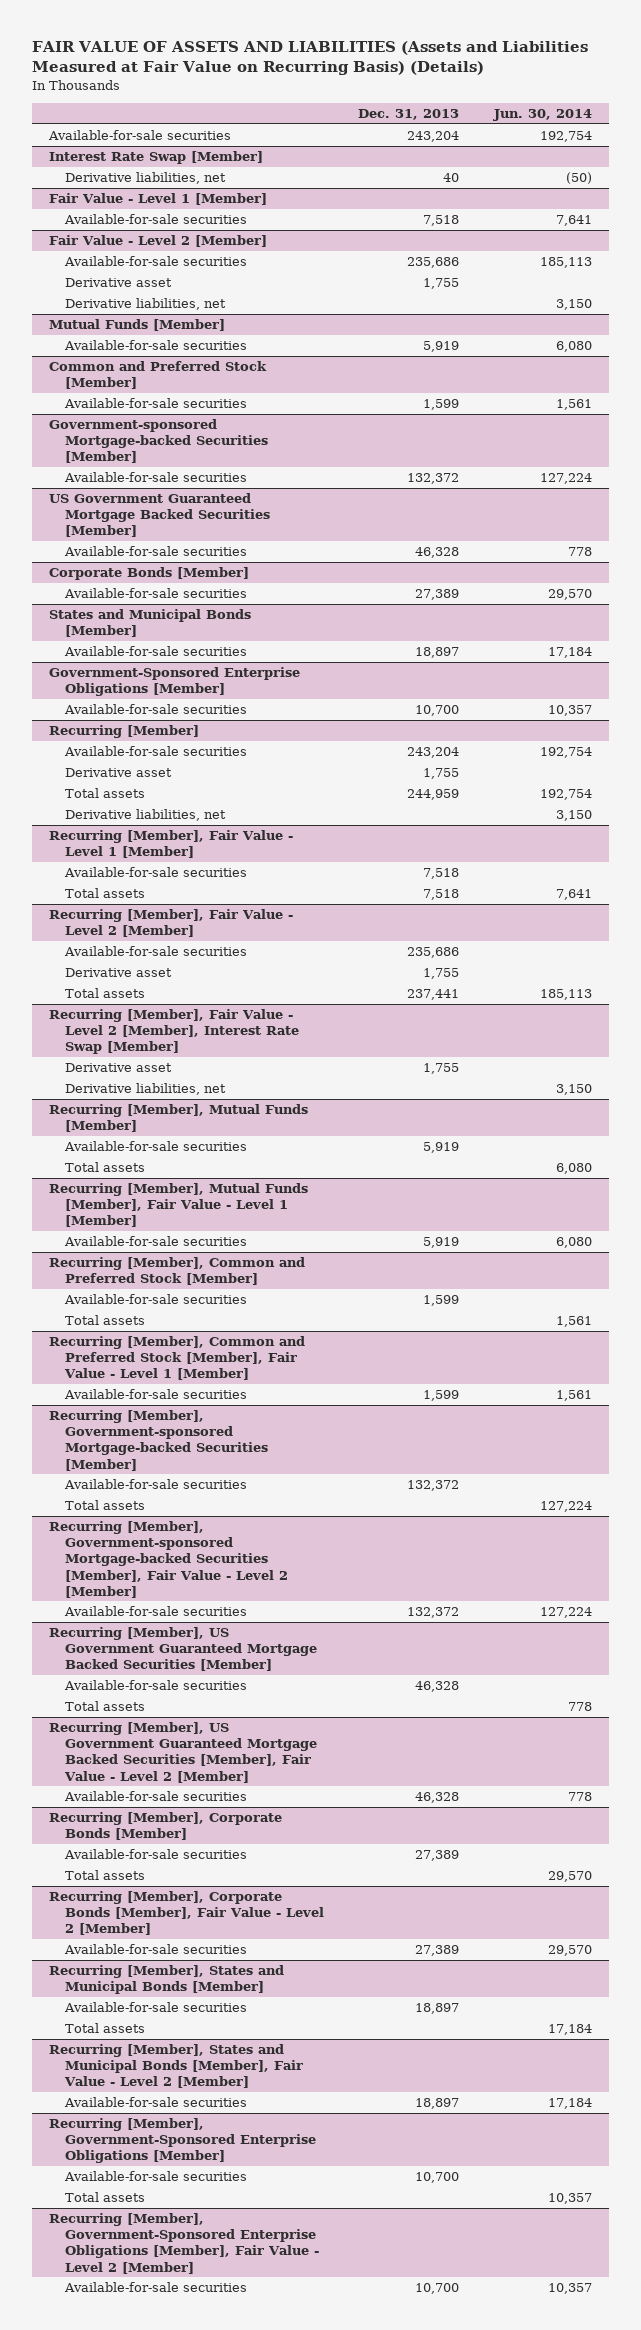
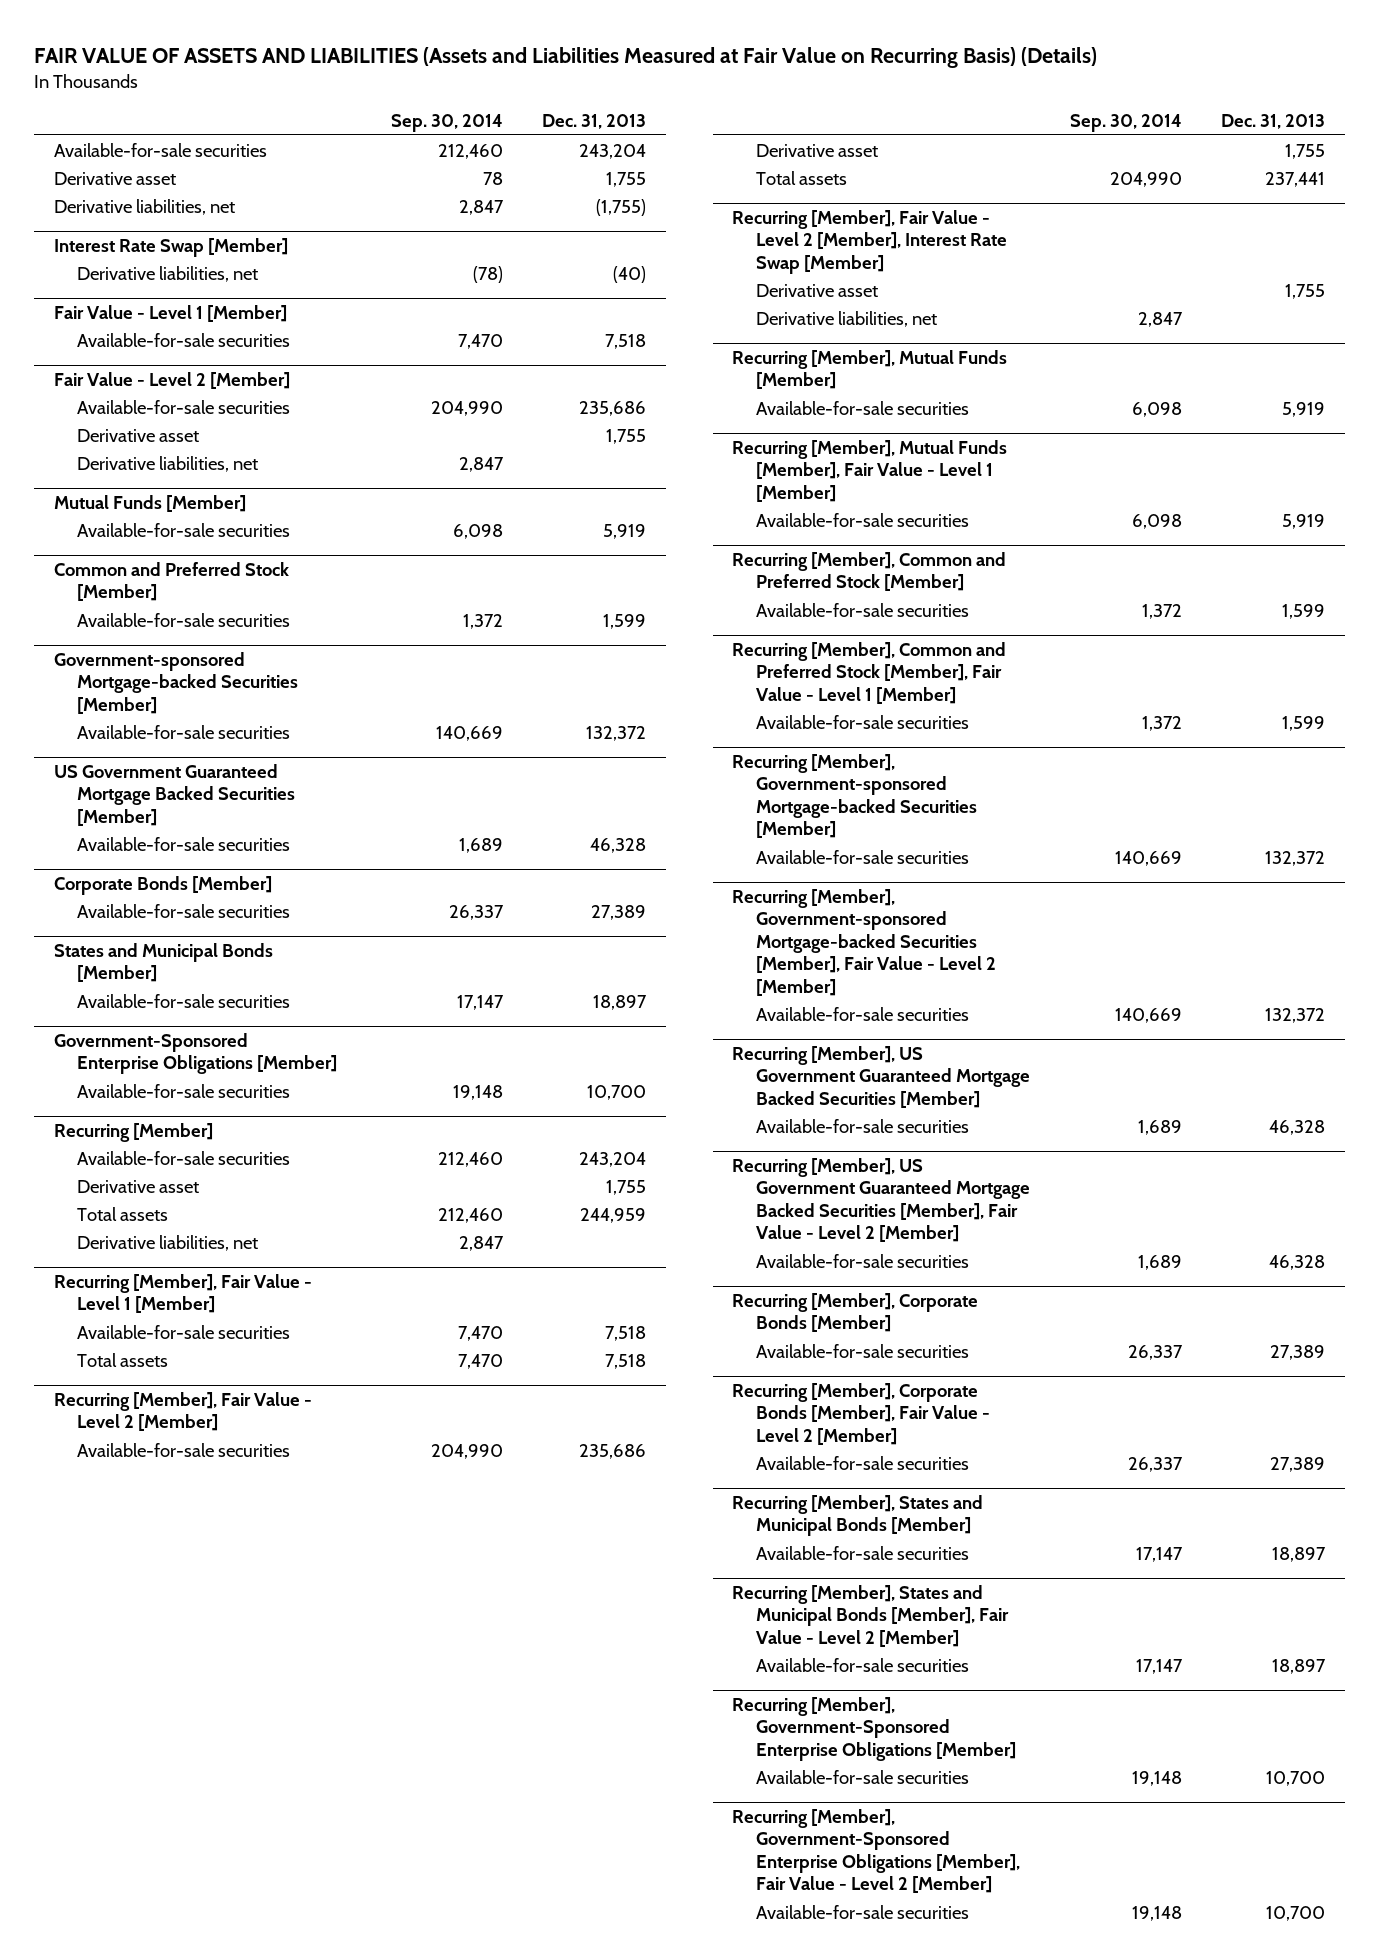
[492,109,592,122] Jun. 30, 2014 -> none
none -> [390,114,503,133] Sep. 30, 2014
none -> [53,171,176,185] Derivative asset
none -> [53,198,235,215] Derivative liabilities, net
[443,173,460,183] 40 -> [613,265,647,283] (40)
[64,1162,145,1173] Total assets -> none
[64,1315,145,1326] Total assets -> none
[64,1500,145,1511] Total assets -> none
[64,1701,145,1712] Total assets -> none
[64,1870,145,1881] Total assets -> none
[64,2023,145,2034] Total assets -> none
[64,2192,145,2203] Total assets -> none

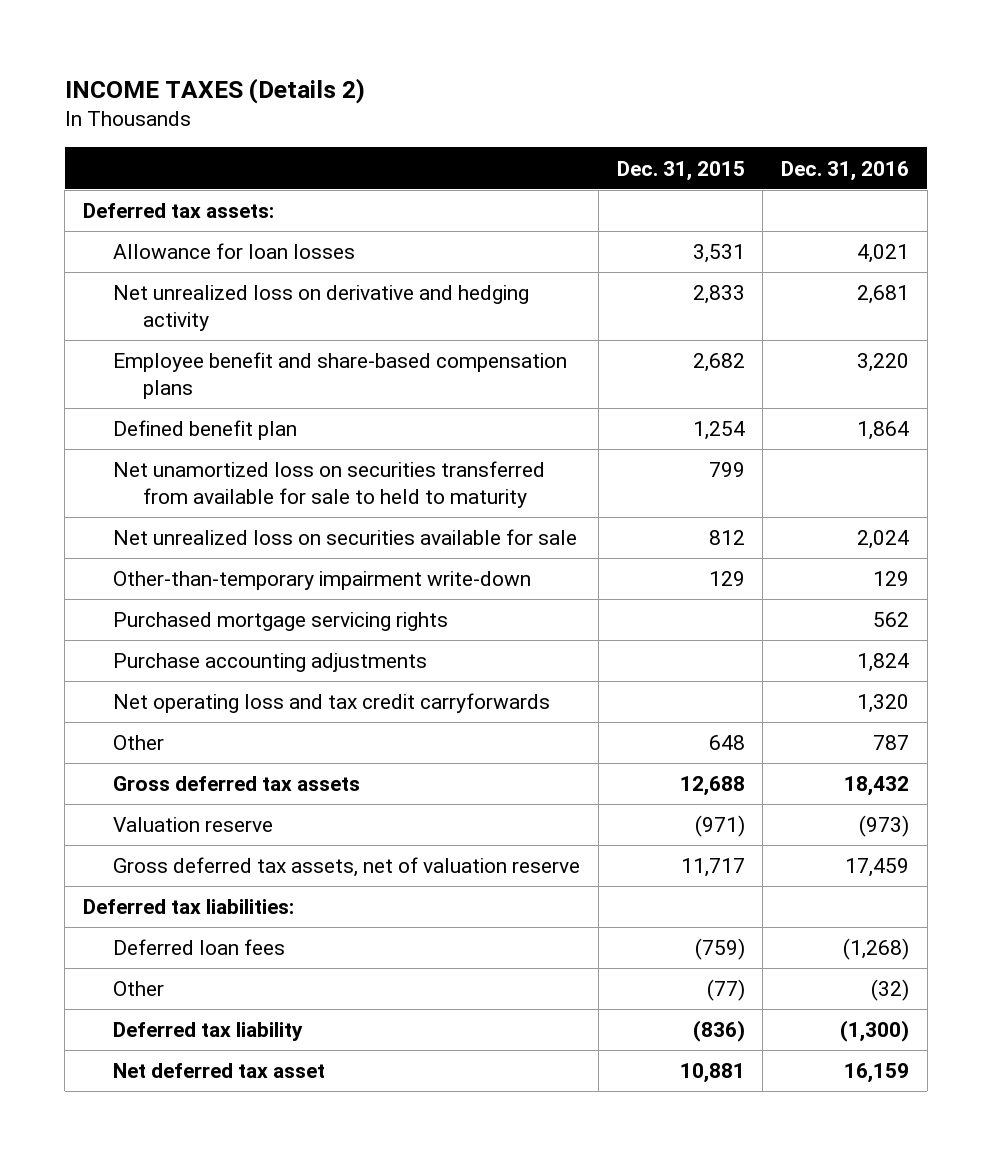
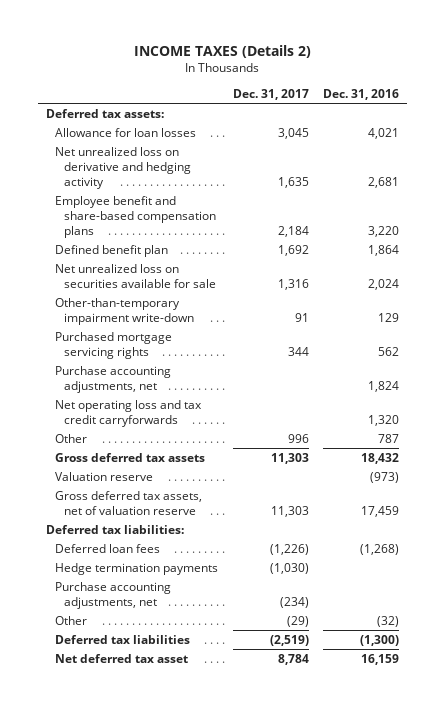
[616,160,745,181] Dec. 31, 2015 -> none
none -> [232,88,309,100] Dec. 31, 2017
[112,461,545,508] Net unamortized loss on securities transferred from available for sale to held to maturity -> none
[112,653,427,673] Purchase accounting adjustments -> [54,365,171,393] Purchase accounting adjustments, net
none -> [54,562,218,575] Hedge termination payments
none -> [54,581,171,609] Purchase accounting adjustments, net
[112,1022,303,1042] Deferred tax liability -> [54,634,190,644] Deferred tax liabilities

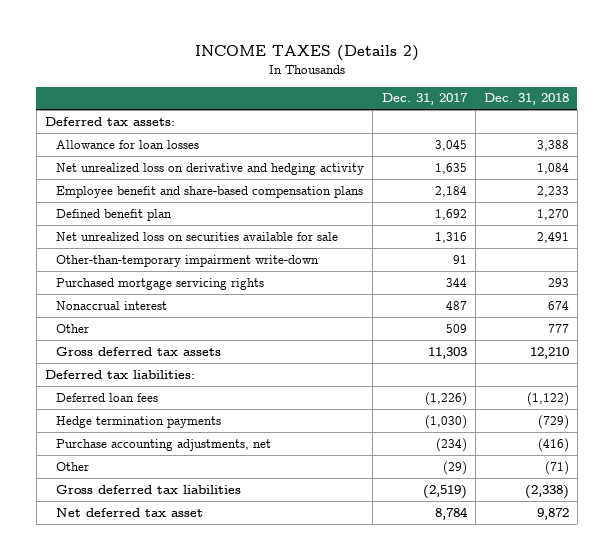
[323,88,400,100] Dec. 31, 2016 -> none
none -> [483,93,569,106] Dec. 31, 2018
[54,365,171,393] Purchase accounting adjustments, net -> none
[54,399,202,427] Net operating loss and tax credit carryforwards -> none
none -> [56,300,168,310] Nonaccrual interest
[287,433,309,443] 996 -> [445,323,467,333] 509
[54,471,153,481] Valuation reserve -> none
[54,490,202,515] Gross deferred tax assets, net of valuation reserve -> none
[54,634,190,644] Deferred tax liabilities -> [56,484,242,494] Gross deferred tax liabilities

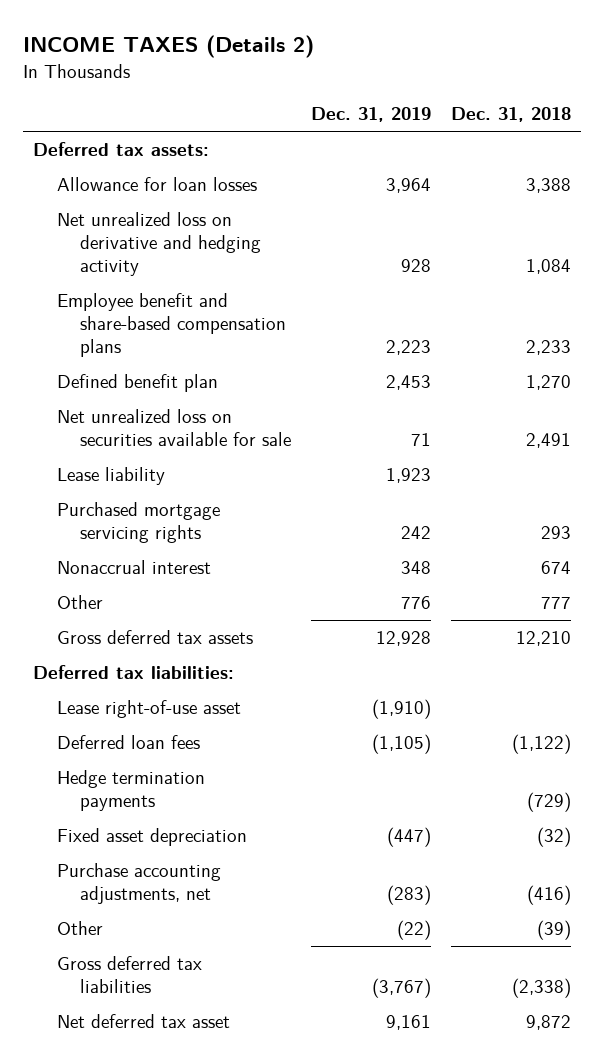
[381,93,468,106] Dec. 31, 2017 -> none
none -> [310,107,431,123] Dec. 31, 2019
[56,254,320,267] Other-than-temporary impairment write-down -> [56,467,165,486] Lease liability
none -> [56,700,241,719] Lease right-of-use asset
none -> [56,828,247,847] Fixed asset depreciation
[544,460,569,475] (71) -> [536,920,571,941] (39)

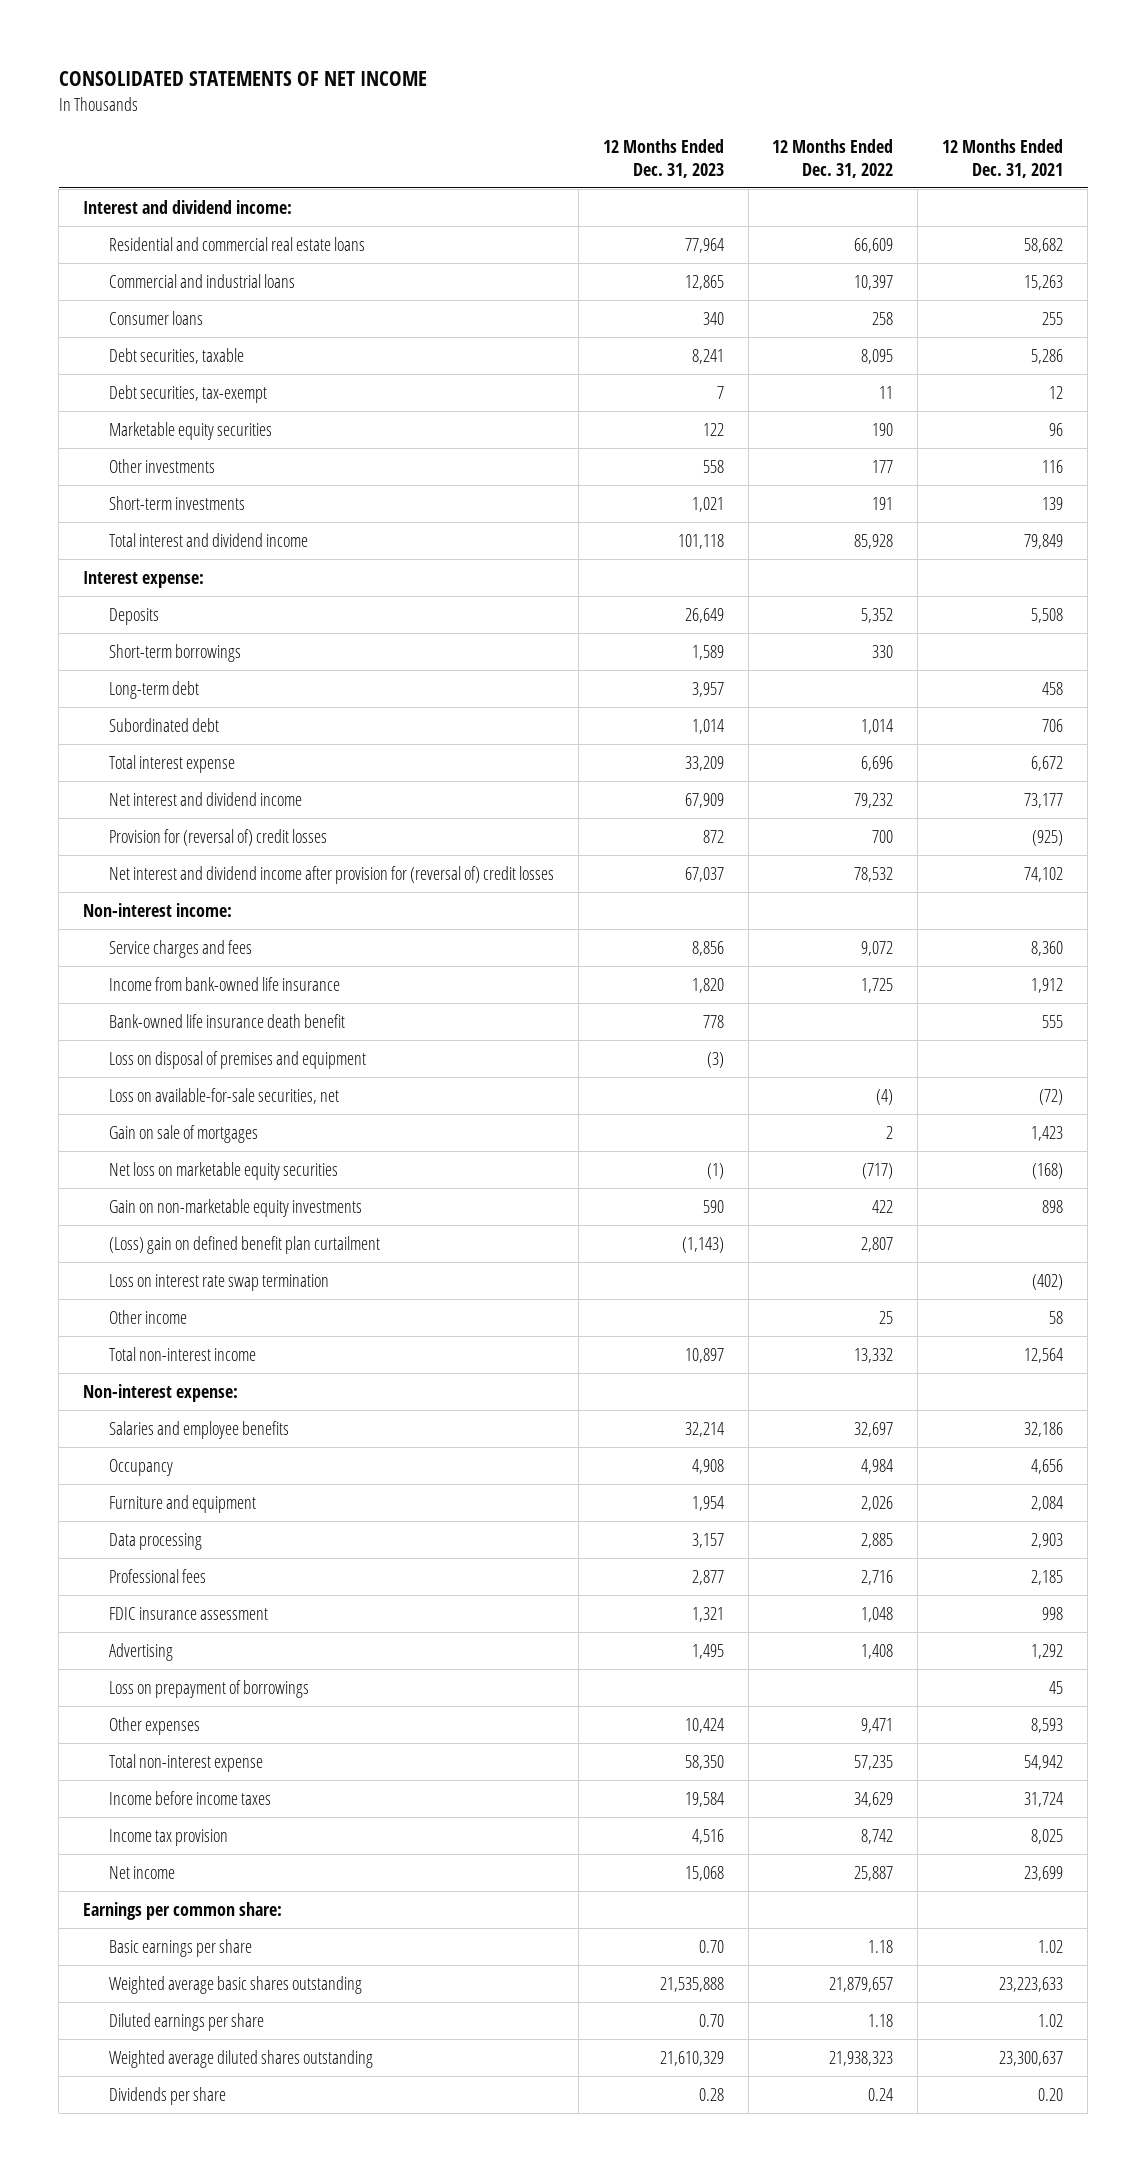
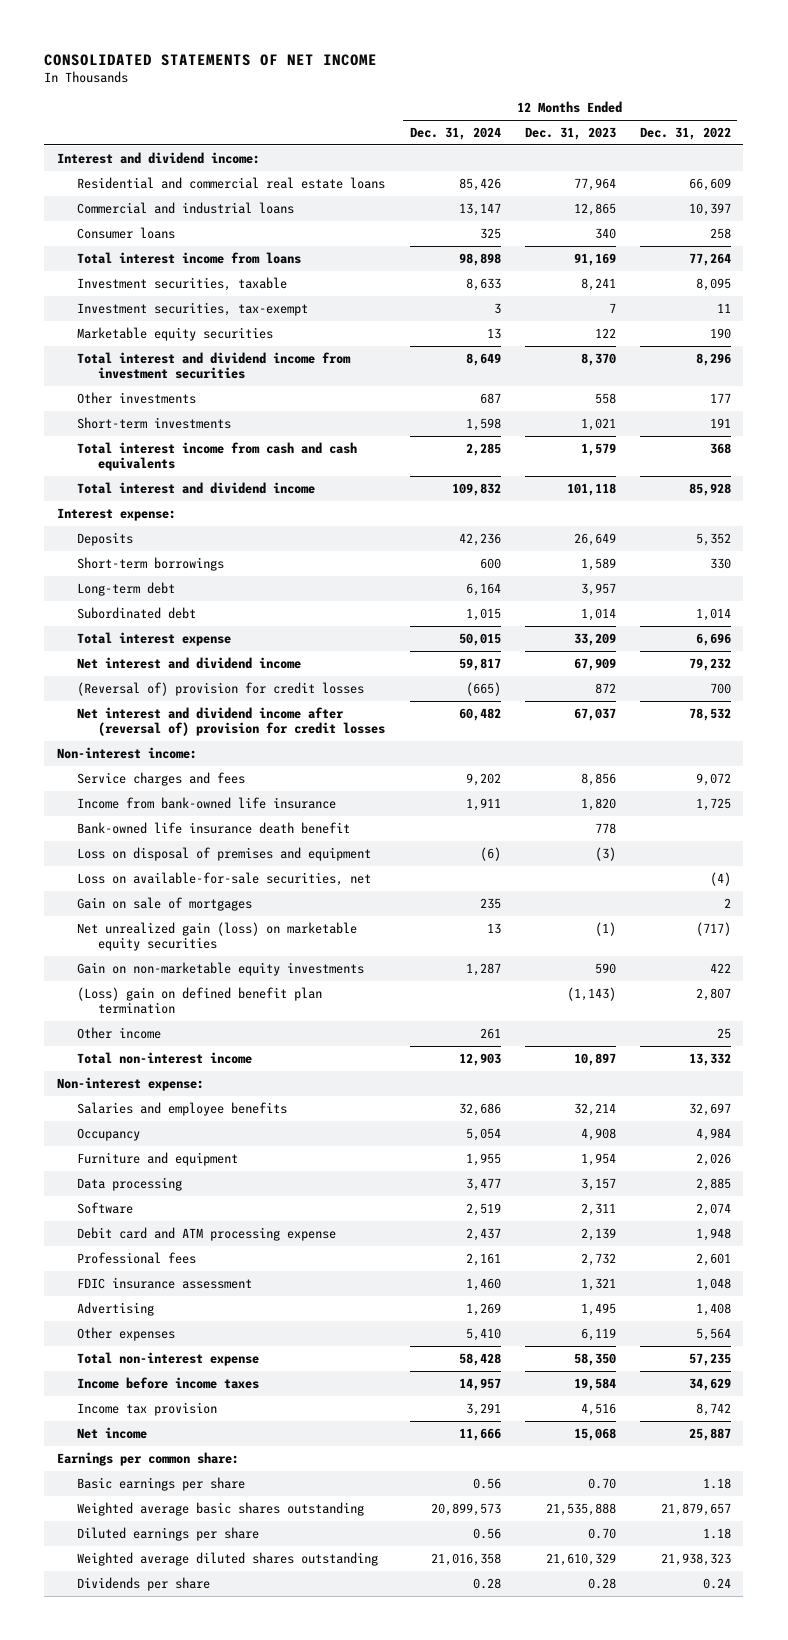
[942,139,1064,179] 12 Months Ended Dec. 31, 2021 -> none
none -> [409,127,501,141] Dec. 31, 2024
none -> [77,252,302,265] Total interest income from loans
[108,347,244,364] Debt securities, taxable -> [77,277,288,292] Investment securities, taxable
[108,384,267,403] Debt securities, tax-exempt -> [77,302,309,317] Investment securities, tax-exempt
none -> [77,352,352,380] Total interest and dividend income from investment securities
none -> [77,442,358,472] Total interest income from cash and cash equivalents
[108,828,327,846] Provision for (reversal of) credit losses -> [77,682,365,697] (Reversal of) provision for credit losses
[108,865,554,884] Net interest and dividend income after provision for (reversal of) credit losses -> [77,707,385,737] Net interest and dividend income after (reversal of) provision for credit losses
[108,1161,338,1180] Net loss on marketable equity securities -> [77,922,358,952] Net unrealized gain (loss) on marketable equity securities
[108,1273,329,1291] Loss on interest rate swap termination -> none
[108,1235,380,1254] (Loss) gain on defined benefit plan curtailment -> [77,987,323,1015] (Loss) gain on defined benefit plan termination
none -> [77,1202,134,1215] Software
none -> [77,1227,337,1242] Debit card and ATM processing expense
[691,1569,724,1585] 2,877 -> [580,1253,616,1267] 2,732
[861,1569,894,1585] 2,716 -> [696,1253,732,1267] 2,601
[108,1679,309,1698] Loss on prepayment of borrowings -> none
[684,1717,724,1733] 10,424 -> [580,1328,616,1342] 6,119
[861,1717,894,1733] 9,471 -> [696,1328,732,1342] 5,564

